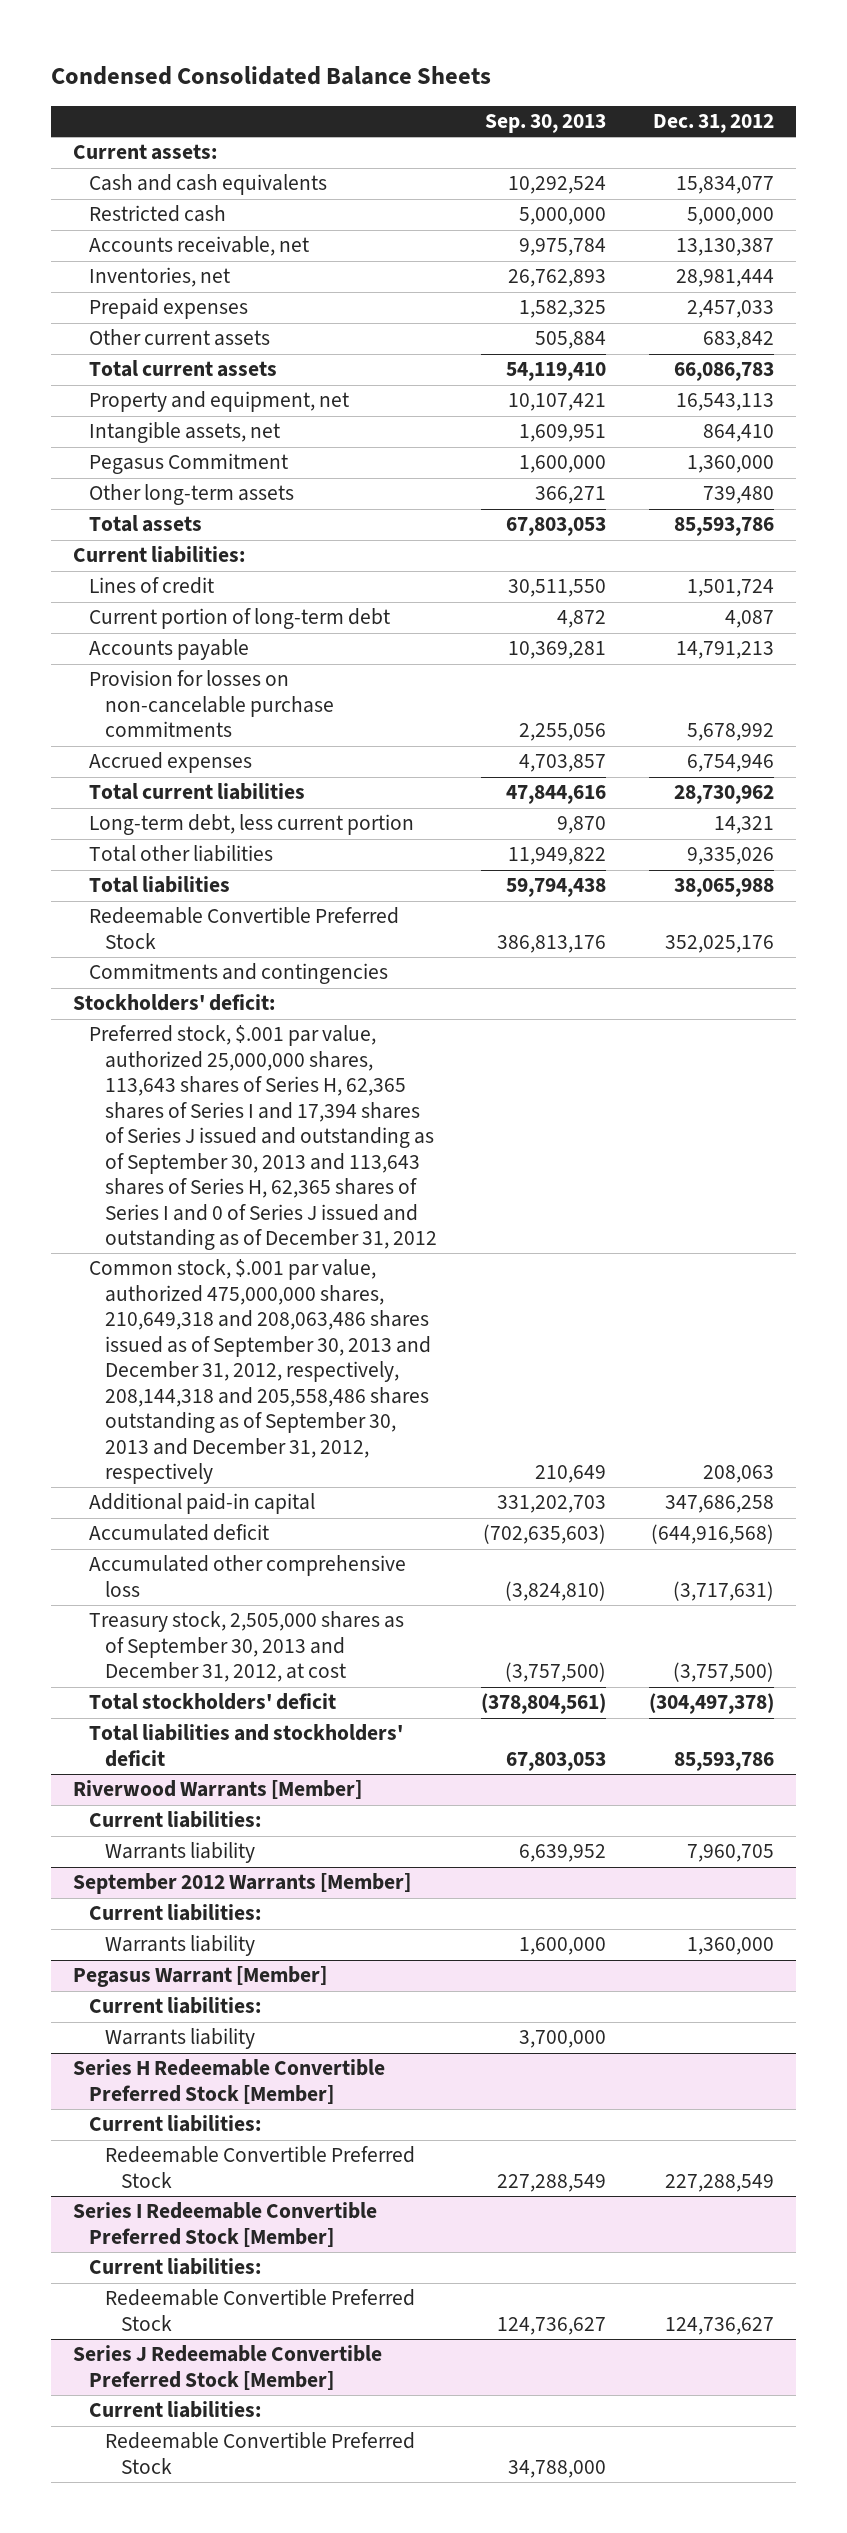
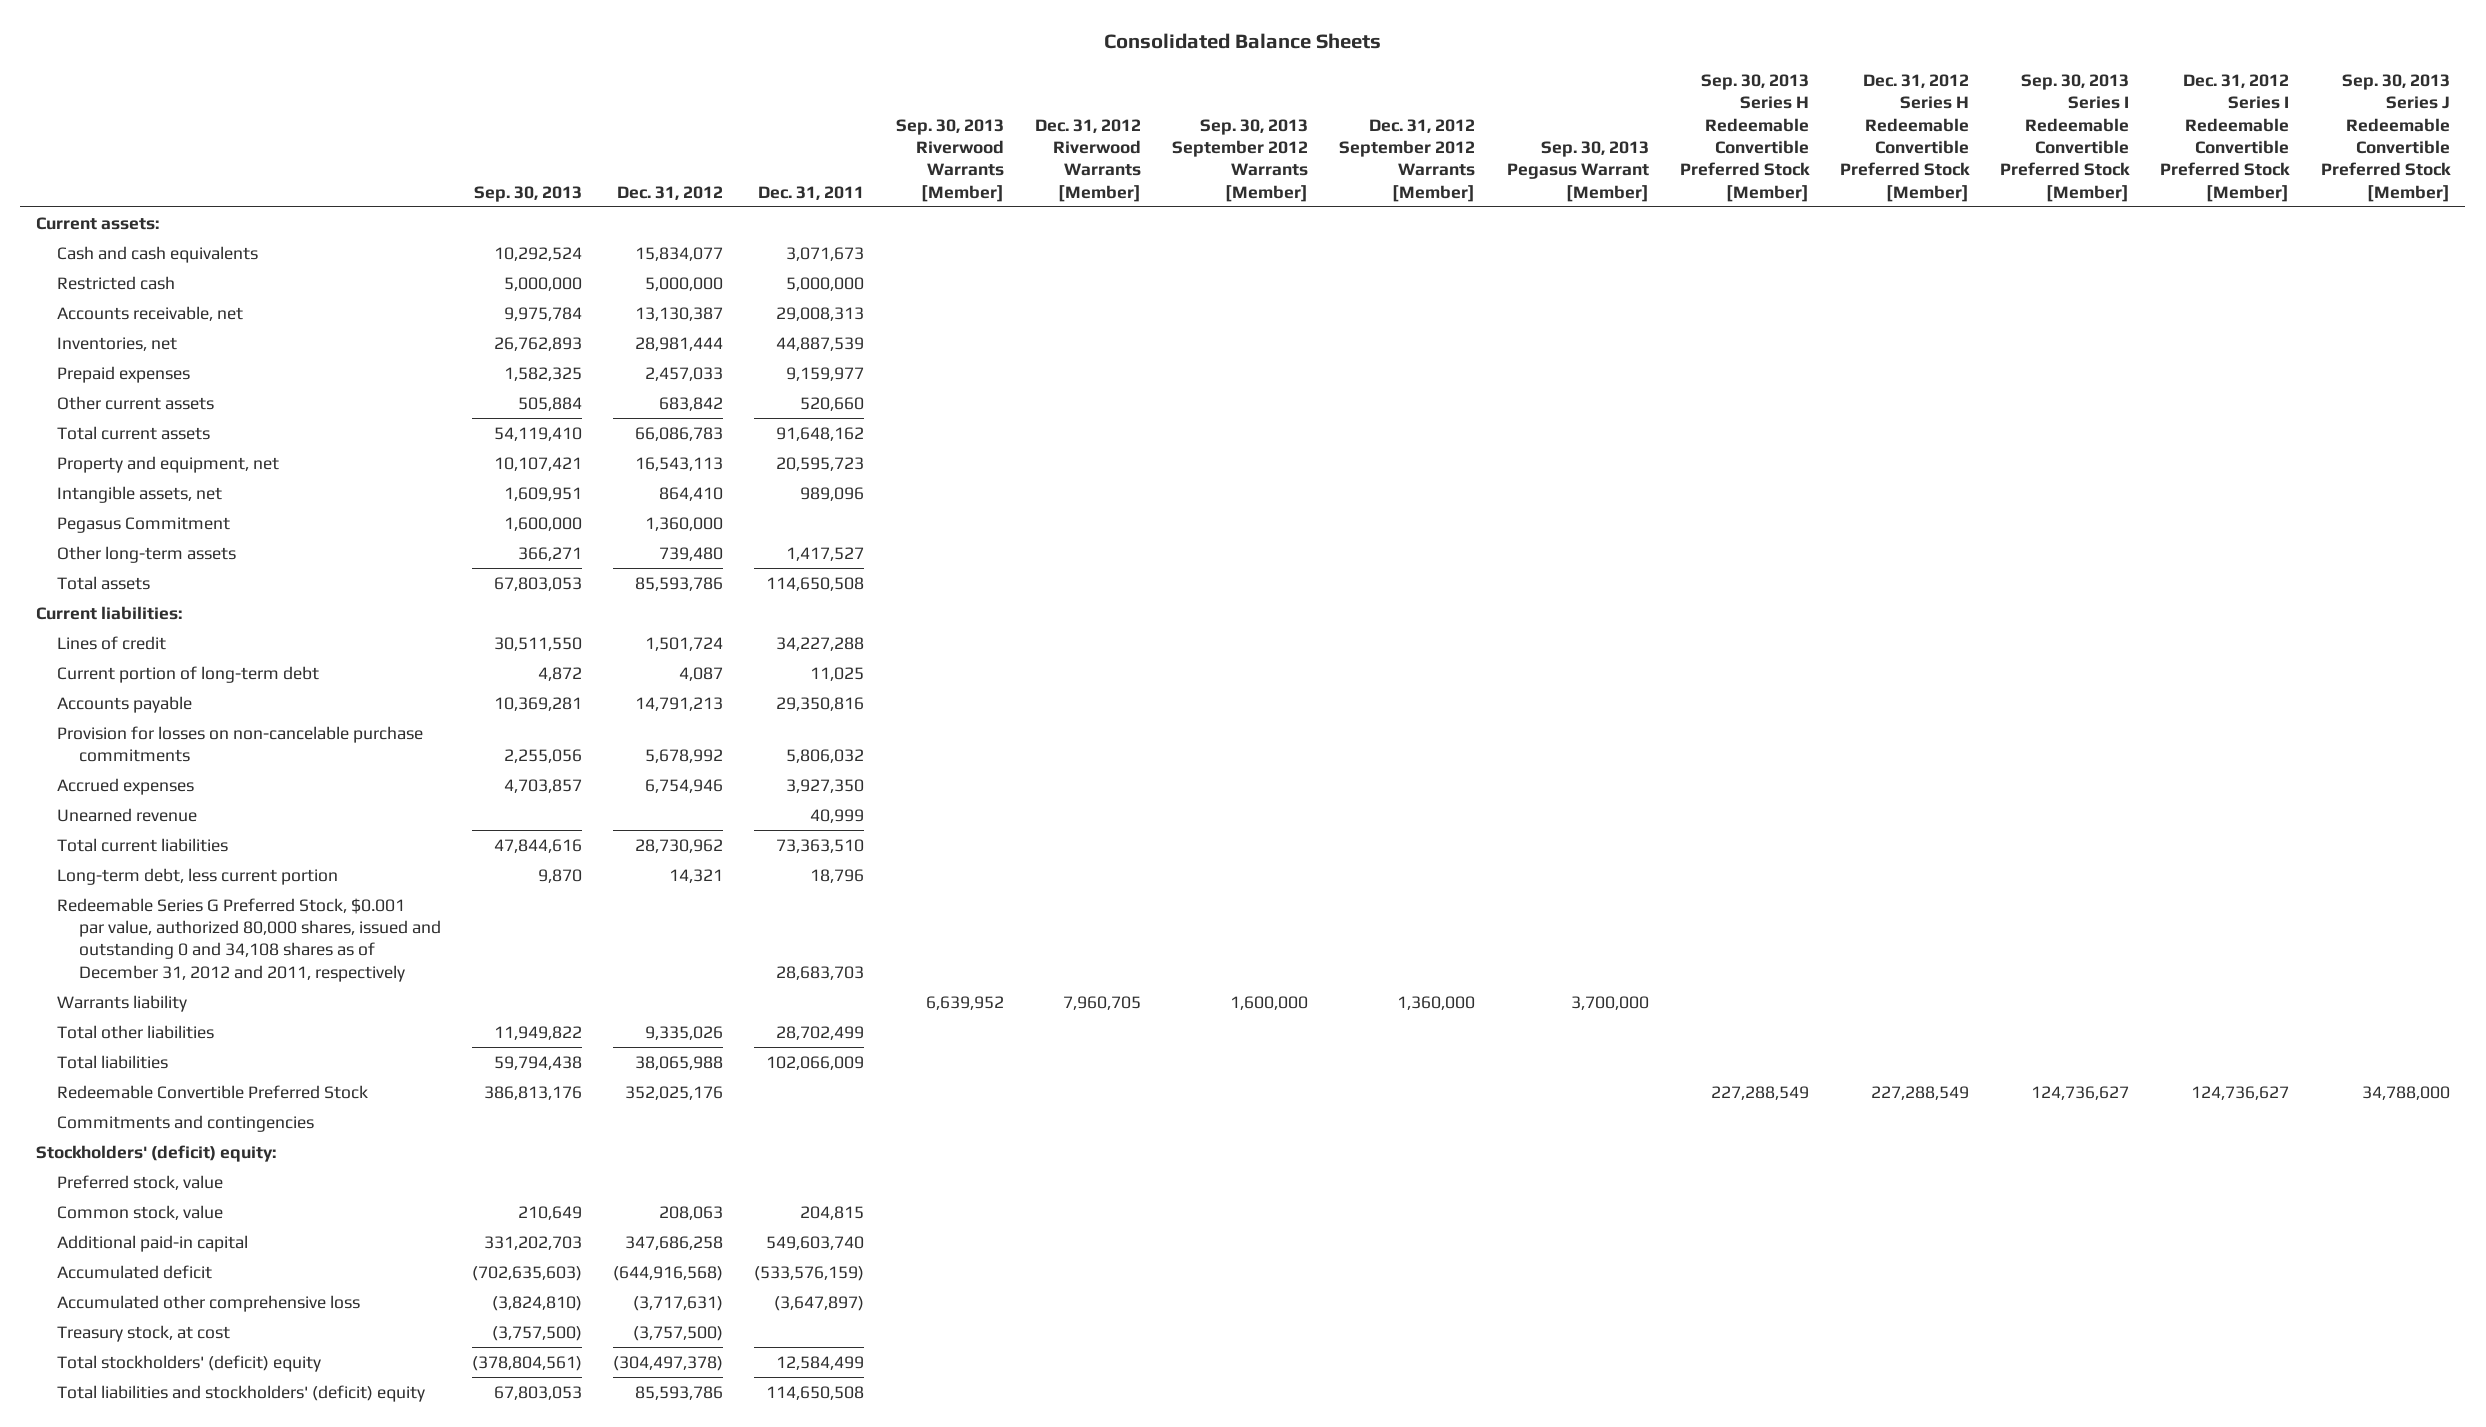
[50,66,491,86] Condensed Consolidated Balance Sheets -> [1103,32,1381,49] Consolidated Balance Sheets
none -> [758,185,865,200] Dec. 31, 2011
none -> [895,118,1004,202] Sep. 30, 2013 Riverwood Warrants [Member]
none -> [1034,118,1141,202] Dec. 31, 2012 Riverwood Warrants [Member]
none -> [1172,118,1309,202] Sep. 30, 2013 September 2012 Warrants [Member]
none -> [1339,118,1476,202] Dec. 31, 2012 September 2012 Warrants [Member]
none -> [1506,141,1649,202] Sep. 30, 2013 Pegasus Warrant [Member]
none -> [1679,74,1810,202] Sep. 30, 2013 Series H Redeemable Convertible Preferred Stock [Member]
none -> [1840,74,1971,202] Dec. 31, 2012 Series H Redeemable Convertible Preferred Stock [Member]
none -> [2000,74,2131,202] Sep. 30, 2013 Series I Redeemable Convertible Preferred Stock [Member]
none -> [2160,74,2291,202] Dec. 31, 2012 Series I Redeemable Convertible Preferred Stock [Member]
none -> [2320,74,2451,202] Sep. 30, 2013 Series J Redeemable Convertible Preferred Stock [Member]
none -> [57,807,198,822] Unearned revenue
none -> [57,897,441,982] Redeemable Series G Preferred Stock, $0.001 par value, authorized 80,000 shares, issued and outstanding 0 and 34,108 shares as of December 31, 2012 and 2011, respectively
none -> [57,994,188,1012] Warrants liability
[72,994,275,1012] Stockholders' deficit: -> [35,1144,276,1162] Stockholders' (deficit) equity:
[88,1025,437,1251] Preferred stock, $.001 par value, authorized 25,000,000 shares, 113,643 shares of Series H, 62,365 shares of Series I and 17,394 shares of Series J issued and outstanding as of September 30, 2013 and 113,643 shares of Series H, 62,365 shares of Series I and 0 of Series J issued and outstanding as of December 31, 2012 -> [57,1174,224,1190] Preferred stock, value
[88,1259,431,1485] Common stock, $.001 par value, authorized 475,000,000 shares, 210,649,318 and 208,063,486 shares issued as of September 30, 2013 and December 31, 2012, respectively, 208,144,318 and 205,558,486 shares outstanding as of September 30, 2013 and December 31, 2012, respectively -> [57,1204,224,1220] Common stock, value
[72,1780,362,1800] Riverwood Warrants [Member] -> none
[88,1811,261,1829] Current liabilities: -> none
[104,1842,255,1864] Warrants liability -> none
[72,1873,411,1895] September 2012 Warrants [Member] -> none
[88,1904,261,1922] Current liabilities: -> none
[104,1935,255,1957] Warrants liability -> none
[72,1966,327,1988] Pegasus Warrant [Member] -> none
[88,1997,261,2015] Current liabilities: -> none
[104,2028,255,2050] Warrants liability -> none
[72,2059,385,2104] Series H Redeemable Convertible Preferred Stock [Member] -> none
[88,2115,261,2133] Current liabilities: -> none
[104,2146,415,2188] Redeemable Convertible Preferred Stock -> none
[72,2202,377,2247] Series I Redeemable Convertible Preferred Stock [Member] -> none
[88,2258,261,2276] Current liabilities: -> none
[104,2289,415,2331] Redeemable Convertible Preferred Stock -> none
[72,2345,382,2390] Series J Redeemable Convertible Preferred Stock [Member] -> none
[88,2401,261,2419] Current liabilities: -> none
[104,2432,415,2474] Redeemable Convertible Preferred Stock -> none
[88,1611,404,1683] Treasury stock, 2,505,000 shares as of September 30, 2013 and December 31, 2012, at cost -> [57,1324,231,1342] Treasury stock, at cost
[88,1693,336,1711] Total stockholders' deficit -> [57,1354,322,1372] Total stockholders' (deficit) equity
[88,1724,403,1767] Total liabilities and stockholders' deficit -> [57,1384,426,1402] Total liabilities and stockholders' (deficit) equity

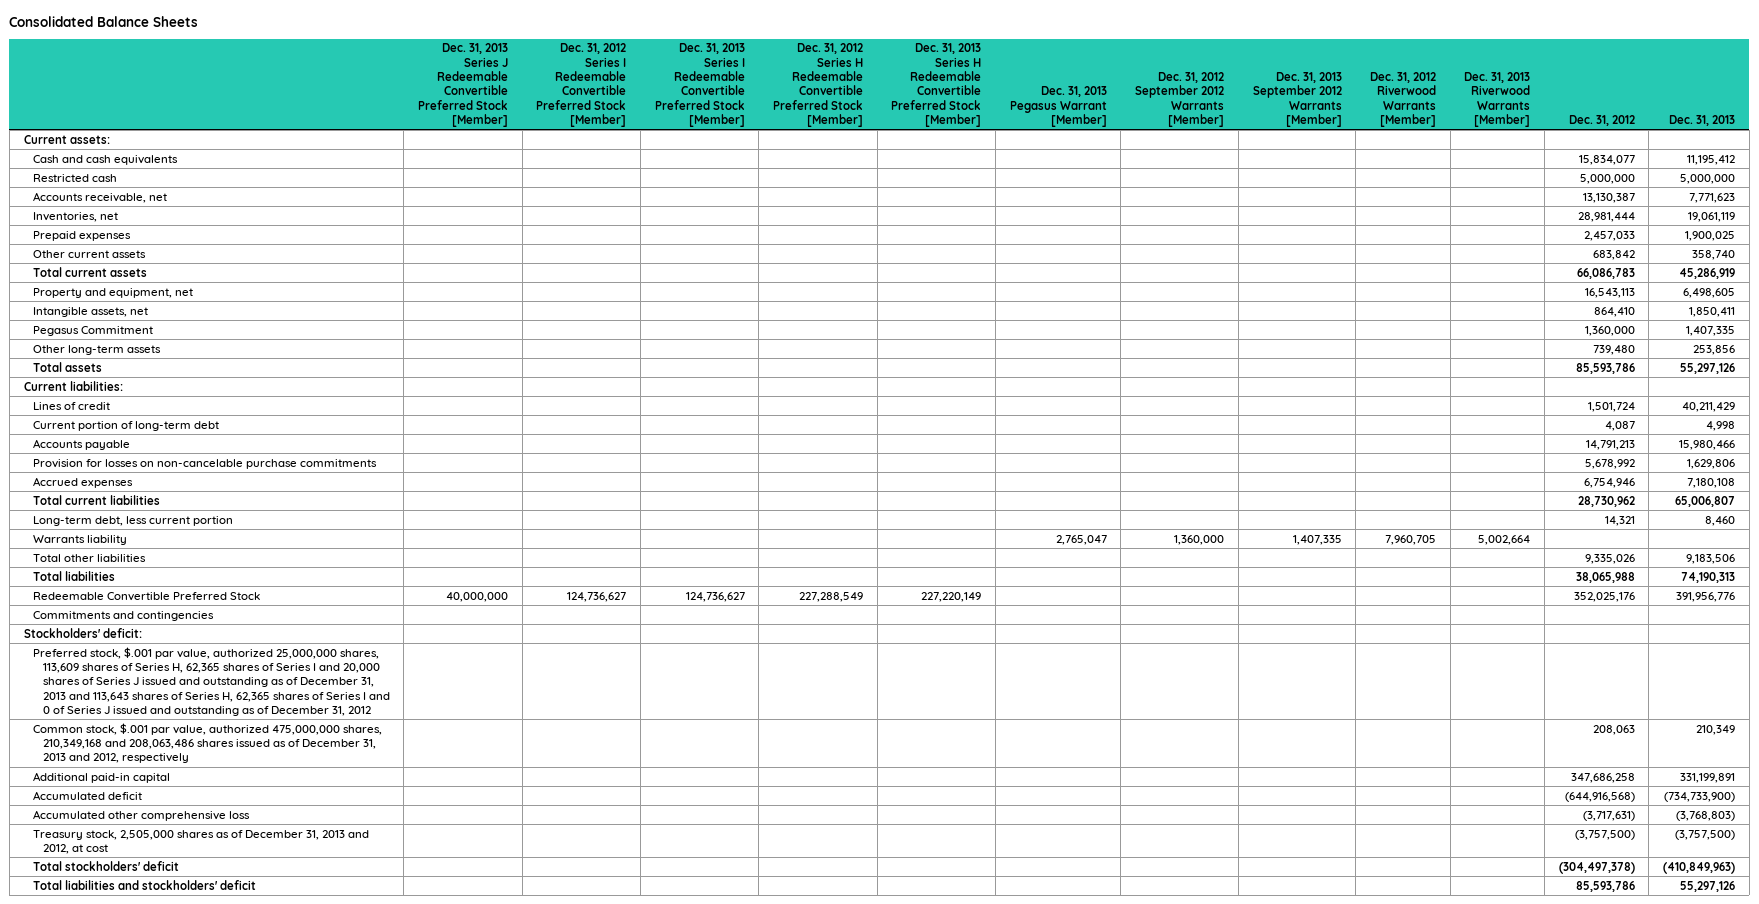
[474,185,583,202] Sep. 30, 2013 -> none
[758,185,865,200] Dec. 31, 2011 -> none
[895,118,1004,202] Sep. 30, 2013 Riverwood Warrants [Member] -> none
[1172,118,1309,202] Sep. 30, 2013 September 2012 Warrants [Member] -> none
[1506,141,1649,202] Sep. 30, 2013 Pegasus Warrant [Member] -> none
[1679,74,1810,202] Sep. 30, 2013 Series H Redeemable Convertible Preferred Stock [Member] -> none
[2000,74,2131,202] Sep. 30, 2013 Series I Redeemable Convertible Preferred Stock [Member] -> none
[2320,74,2451,202] Sep. 30, 2013 Series J Redeemable Convertible Preferred Stock [Member] -> none
none -> [417,43,508,128] Dec. 31, 2013 Series J Redeemable Convertible Preferred Stock [Member]
none -> [654,43,745,128] Dec. 31, 2013 Series I Redeemable Convertible Preferred Stock [Member]
none -> [891,43,982,128] Dec. 31, 2013 Series H Redeemable Convertible Preferred Stock [Member]
none -> [1009,86,1107,128] Dec. 31, 2013 Pegasus Warrant [Member]
none -> [1252,72,1342,128] Dec. 31, 2013 September 2012 Warrants [Member]
none -> [1464,72,1531,128] Dec. 31, 2013 Riverwood Warrants [Member]
none -> [1669,115,1736,127] Dec. 31, 2013
[57,807,198,822] Unearned revenue -> none
[57,897,441,982] Redeemable Series G Preferred Stock, $0.001 par value, authorized 80,000 shares, issued and outstanding 0 and 34,108 shares as of December 31, 2012 and 2011, respectively -> none
[35,1144,276,1162] Stockholders' (deficit) equity: -> [23,627,142,638] Stockholders' deficit:
[57,1174,224,1190] Preferred stock, value -> [33,646,390,716] Preferred stock, $.001 par value, authorized 25,000,000 shares, 113,609 shares of Series H, 62,365 shares of Series I and 20,000 shares of Series J issued and outstanding as of December 31, 2013 and 113,643 shares of Series H, 62,365 shares of Series I and 0 of Series J issued and outstanding as of December 31, 2012
[57,1204,224,1220] Common stock, value -> [33,722,383,764] Common stock, $.001 par value, authorized 475,000,000 shares, 210,349,168 and 208,063,486 shares issued as of December 31, 2013 and 2012, respectively
[57,1324,231,1342] Treasury stock, at cost -> [33,829,370,854] Treasury stock, 2,505,000 shares as of December 31, 2013 and 2012, at cost
[57,1354,322,1372] Total stockholders' (deficit) equity -> [33,860,180,871] Total stockholders' deficit
[57,1384,426,1402] Total liabilities and stockholders' (deficit) equity -> [33,879,257,890] Total liabilities and stockholders' deficit

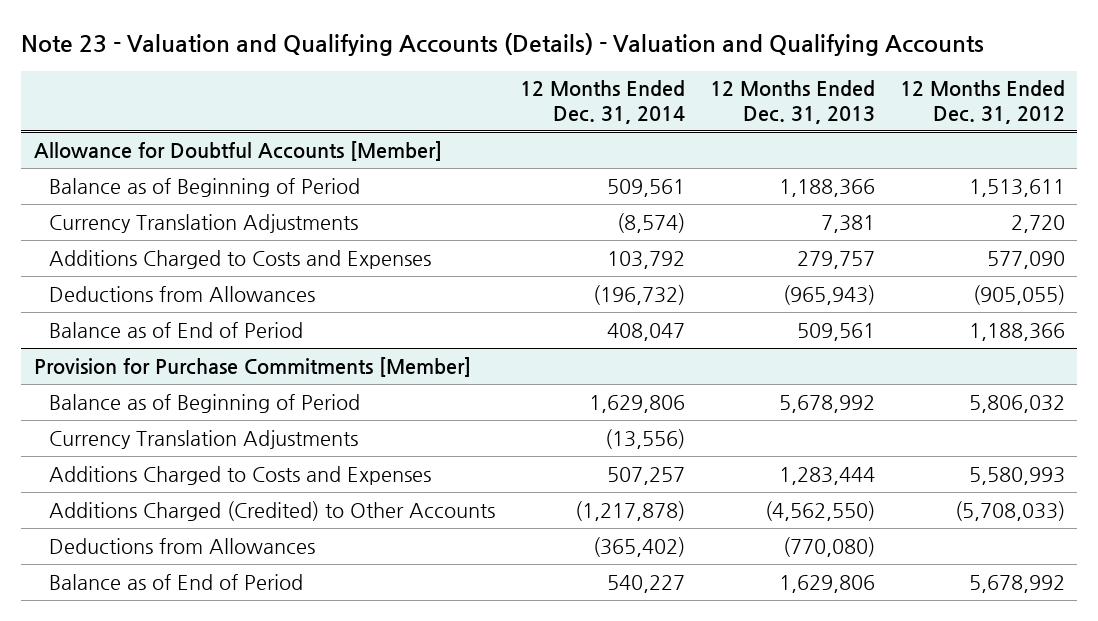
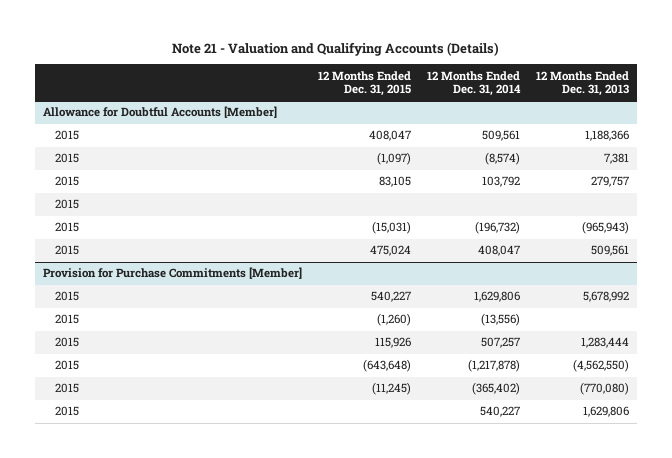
[21,33,985,57] Note 23 - Valuation and Qualifying Accounts (Details) - Valuation and Qualifying Accounts -> [172,41,500,56] Note 21 - Valuation and Qualifying Accounts (Details)
[899,80,1065,124] 12 Months Ended Dec. 31, 2012 -> none
none -> [318,70,412,97] 12 Months Ended Dec. 31, 2015
[49,177,361,197] Balance as of Beginning of Period -> [54,130,79,141] 2015
[49,213,359,233] Currency Translation Adjustments -> [54,153,79,164] 2015
[49,249,432,269] Additions Charged to Costs and Expenses -> [54,176,79,187] 2015
none -> [54,199,79,210] 2015
[49,285,316,302] Deductions from Allowances -> [54,222,79,233] 2015
[49,321,304,338] Balance as of End of Period -> [54,245,79,256] 2015
[49,393,361,413] Balance as of Beginning of Period -> [54,291,79,302] 2015
[49,429,359,449] Currency Translation Adjustments -> [54,314,79,325] 2015
[49,465,432,485] Additions Charged to Costs and Expenses -> [54,337,79,348] 2015
[49,500,496,521] Additions Charged (Credited) to Other Accounts -> [54,360,79,371] 2015
[49,537,316,554] Deductions from Allowances -> [54,383,79,394] 2015
[49,573,304,590] Balance as of End of Period -> [54,406,79,417] 2015

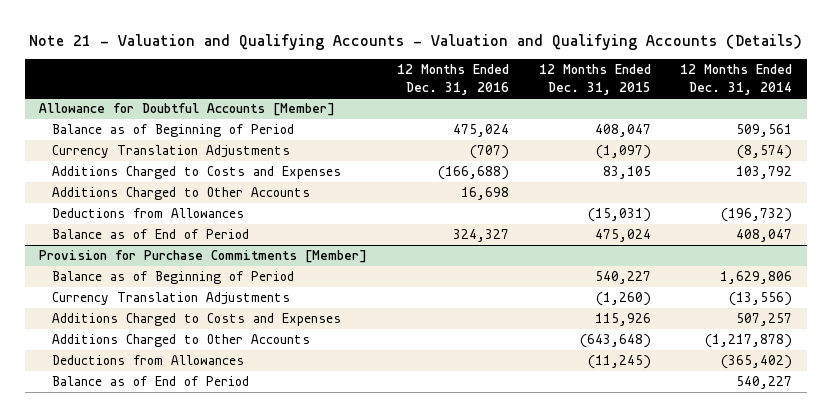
[172,41,500,56] Note 21 - Valuation and Qualifying Accounts (Details) -> [28,33,802,50] Note 21 - Valuation and Qualifying Accounts - Valuation and Qualifying Accounts (Details)
[536,70,630,97] 12 Months Ended Dec. 31, 2013 -> none
none -> [397,64,510,95] 12 Months Ended Dec. 31, 2016
[54,199,79,210] 2015 -> none
[54,130,79,141] 2015 -> [52,124,295,138] Balance as of Beginning of Period
[54,153,79,164] 2015 -> [52,145,291,159] Currency Translation Adjustments
[54,176,79,187] 2015 -> [52,166,342,180] Additions Charged to Costs and Expenses
none -> [52,187,311,201] Additions Charged to Other Accounts
[54,222,79,233] 2015 -> [52,208,245,219] Deductions from Allowances
[54,245,79,256] 2015 -> [52,229,250,240] Balance as of End of Period
[54,291,79,302] 2015 -> [52,271,295,285] Balance as of Beginning of Period
[54,314,79,325] 2015 -> [52,292,291,306] Currency Translation Adjustments
[54,337,79,348] 2015 -> [52,313,342,327] Additions Charged to Costs and Expenses
[54,360,79,371] 2015 -> [52,334,311,348] Additions Charged to Other Accounts
[54,383,79,394] 2015 -> [52,355,245,366] Deductions from Allowances
[54,406,79,417] 2015 -> [52,376,250,387] Balance as of End of Period

